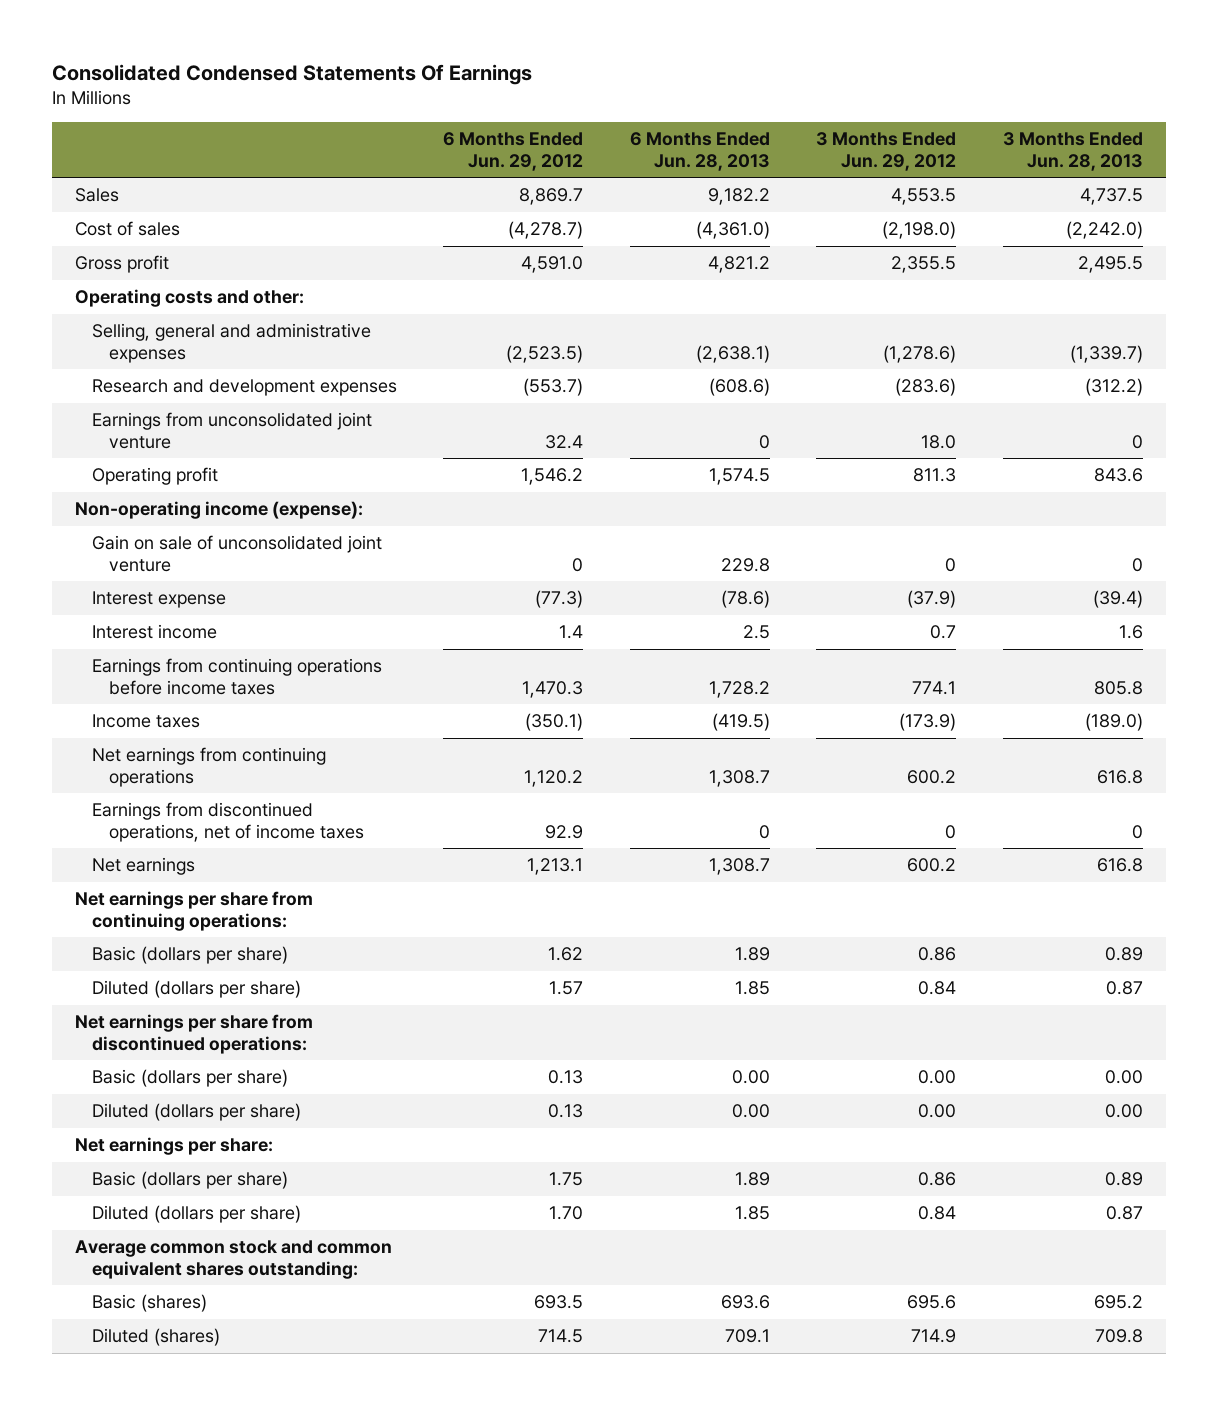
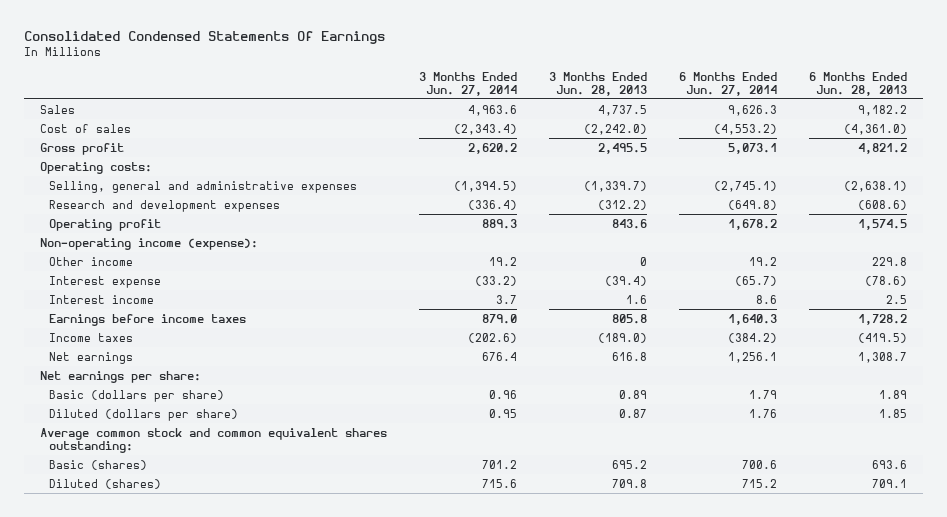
[443,132,584,171] 6 Months Ended Jun. 29, 2012 -> none
[816,132,957,171] 3 Months Ended Jun. 29, 2012 -> none
none -> [419,71,518,96] 3 Months Ended Jun. 27, 2014
none -> [679,71,778,96] 6 Months Ended Jun. 27, 2014
[74,289,304,308] Operating costs and other: -> [40,161,153,174] Operating costs:
[91,412,372,449] Earnings from unconsolidated joint venture -> none
[91,535,382,572] Gain on sale of unconsolidated joint venture -> [48,256,133,266] Other income
[91,658,382,695] Earnings from continuing operations before income taxes -> [48,313,246,326] Earnings before income taxes
[91,747,326,787] Net earnings from continuing operations -> none
[91,802,364,842] Earnings from discontinued operations, net of income taxes -> none
[74,891,313,931] Net earnings per share from continuing operations: -> none
[91,946,288,965] Basic (dollars per share) -> none
[91,980,301,999] Diluted (dollars per share) -> none
[74,1014,313,1054] Net earnings per share from discontinued operations: -> none
[91,1069,288,1088] Basic (dollars per share) -> none
[91,1103,301,1122] Diluted (dollars per share) -> none

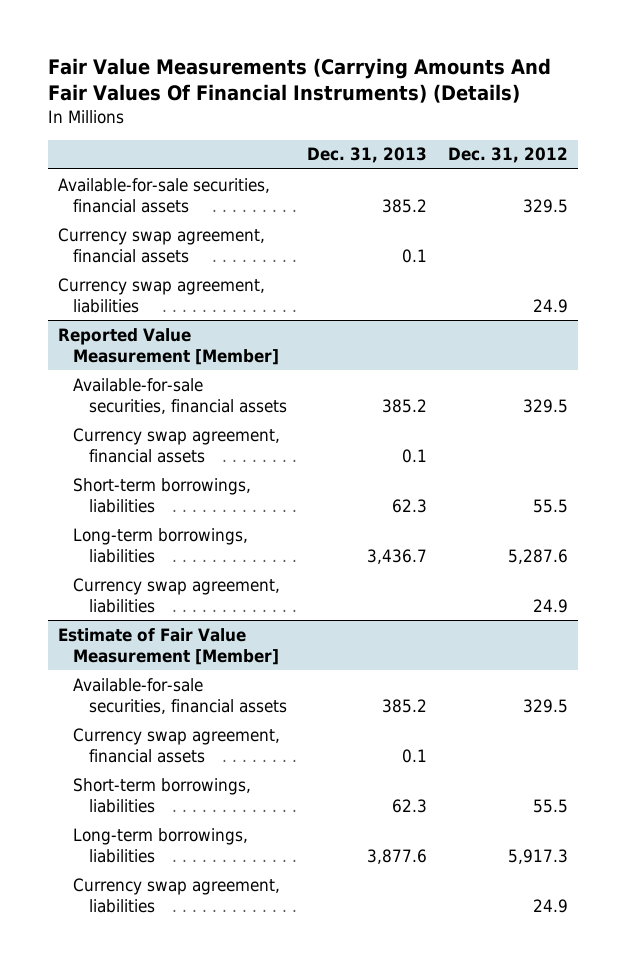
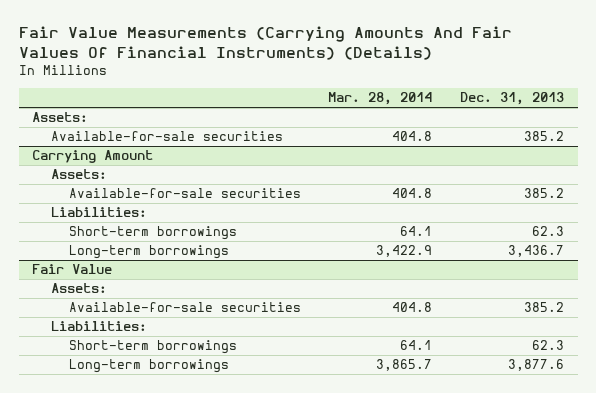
[447,147,568,164] Dec. 31, 2012 -> none
none -> [328,92,433,106] Mar. 28, 2014
[57,227,265,263] Currency swap agreement, financial assets -> none
[57,277,265,313] Currency swap agreement, liabilities -> none
[57,327,280,365] Reported Value Measurement [Member] -> none
[73,427,281,463] Currency swap agreement, financial assets -> none
[73,577,281,613] Currency swap agreement, liabilities -> none
[57,627,280,665] Estimate of Fair Value Measurement [Member] -> none
[73,727,281,763] Currency swap agreement, financial assets -> none
[73,877,281,913] Currency swap agreement, liabilities -> none
none -> [32,112,89,123] Assets:
[57,177,270,213] Available-for-sale securities, financial assets -> [50,131,283,142] Available-for-sale securities
none -> [32,150,154,164] Carrying Amount
none -> [50,169,107,180] Assets:
[73,377,287,414] Available-for-sale securities, financial assets -> [68,188,301,199] Available-for-sale securities
none -> [50,207,147,218] Liabilities:
[73,477,252,513] Short-term borrowings, liabilities -> [68,226,237,241] Short-term borrowings
[73,527,249,563] Long-term borrowings, liabilities -> [68,245,229,260] Long-term borrowings
none -> [32,264,113,275] Fair Value
none -> [50,283,107,294] Assets:
[73,677,287,714] Available-for-sale securities, financial assets -> [68,302,301,313] Available-for-sale securities
none -> [50,321,147,332] Liabilities:
[73,777,252,813] Short-term borrowings, liabilities -> [68,340,237,355] Short-term borrowings
[73,827,249,863] Long-term borrowings, liabilities -> [68,359,229,374] Long-term borrowings

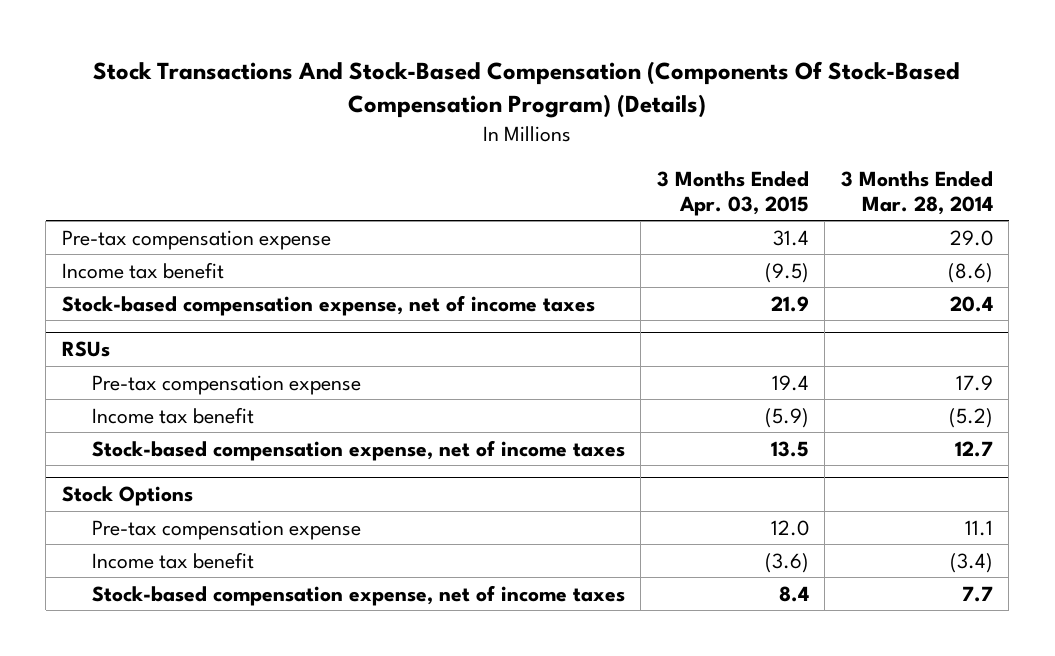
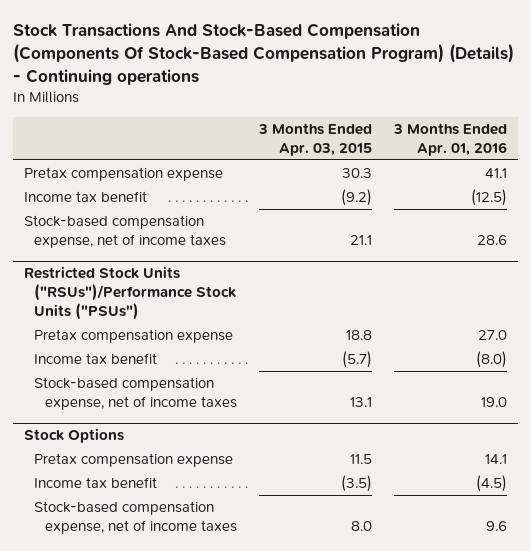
[93,60,961,118] Stock Transactions And Stock-Based Compensation (Components Of Stock-Based Compensation Program) (Details) -> [12,22,514,86] Stock Transactions And Stock-Based Compensation (Components Of Stock-Based Compensation Program) (Details) - Continuing operations
[840,170,993,215] 3 Months Ended Mar. 28, 2014 -> none
none -> [393,123,508,157] 3 Months Ended Apr. 01, 2016
[61,341,110,358] RSUs -> none
[61,229,331,250] Pre-tax compensation expense -> [23,166,223,181] Pretax compensation expense
[772,229,809,246] 31.4 -> [342,167,373,178] 30.3
[764,262,809,283] (9.5) -> [341,188,373,206] (9.2)
[770,295,809,312] 21.9 -> [350,234,373,245] 21.1
none -> [23,266,237,320] Restricted Stock Units ("RSUs")/Performance Stock Units ("PSUs")
[91,374,361,395] Pre-tax compensation expense -> [34,328,234,343] Pretax compensation expense
[771,374,809,391] 19.4 -> [346,329,373,340] 18.8
[764,407,809,428] (5.9) -> [342,350,373,368] (5.7)
[770,440,809,457] 13.5 -> [350,396,373,407] 13.1
[91,519,361,540] Pre-tax compensation expense -> [34,452,234,467] Pretax compensation expense
[770,519,809,536] 12.0 -> [350,453,373,464] 11.5
[764,552,809,573] (3.6) -> [341,474,373,492] (3.5)
[778,585,809,602] 8.4 -> [351,520,373,531] 8.0

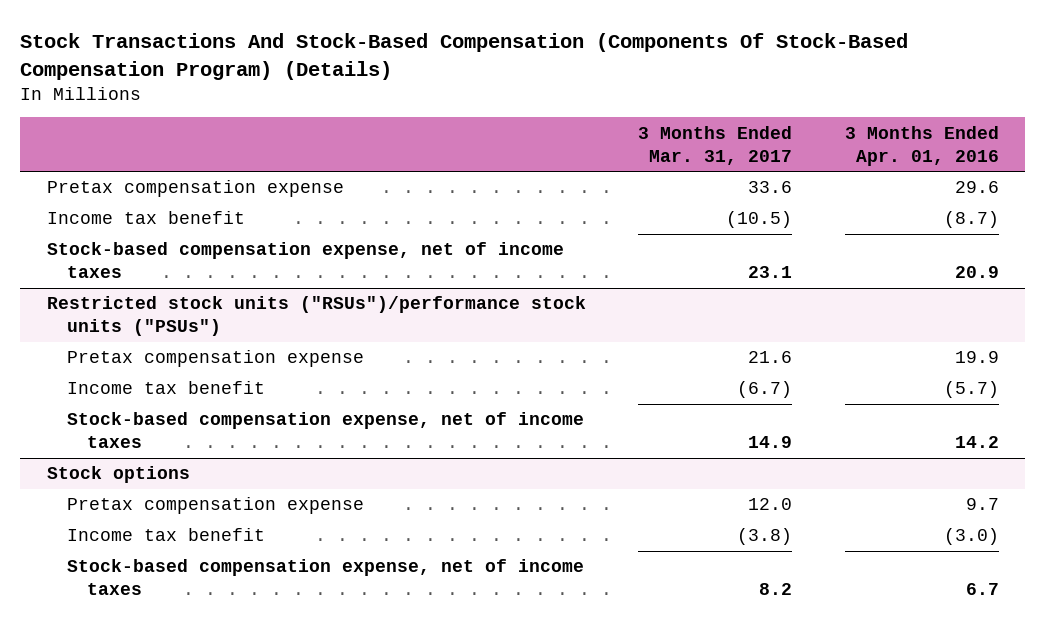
[12,22,514,86] Stock Transactions And Stock-Based Compensation (Components Of Stock-Based Compensation Program) (Details) - Continuing operations -> [20,32,909,80] Stock Transactions And Stock-Based Compensation (Components Of Stock-Based Compensation Program) (Details)
[258,123,373,157] 3 Months Ended Apr. 03, 2015 -> none
none -> [638,125,793,165] 3 Months Ended Mar. 31, 2017
[485,167,508,178] 41.1 -> [955,181,1000,194] 29.6
[471,188,508,206] (12.5) -> [944,211,1000,229] (8.7)
[477,234,508,245] 28.6 -> [955,266,1000,279] 20.9
[23,266,237,320] Restricted Stock Units ("RSUs")/Performance Stock Units ("PSUs") -> [46,296,586,337] Restricted stock units ("RSUs")/performance stock units ("PSUs")
[478,329,508,340] 27.0 -> [955,351,1000,364] 19.9
[476,350,508,368] (8.0) -> [944,381,1000,399] (5.7)
[481,396,508,407] 19.0 -> [955,436,1000,449] 14.2
[23,428,124,444] Stock Options -> [46,466,190,484] Stock options
[485,453,508,464] 14.1 -> [966,498,1000,511] 9.7
[476,474,508,492] (4.5) -> [944,528,1000,546] (3.0)
[486,520,508,531] 9.6 -> [966,583,1000,596] 6.7

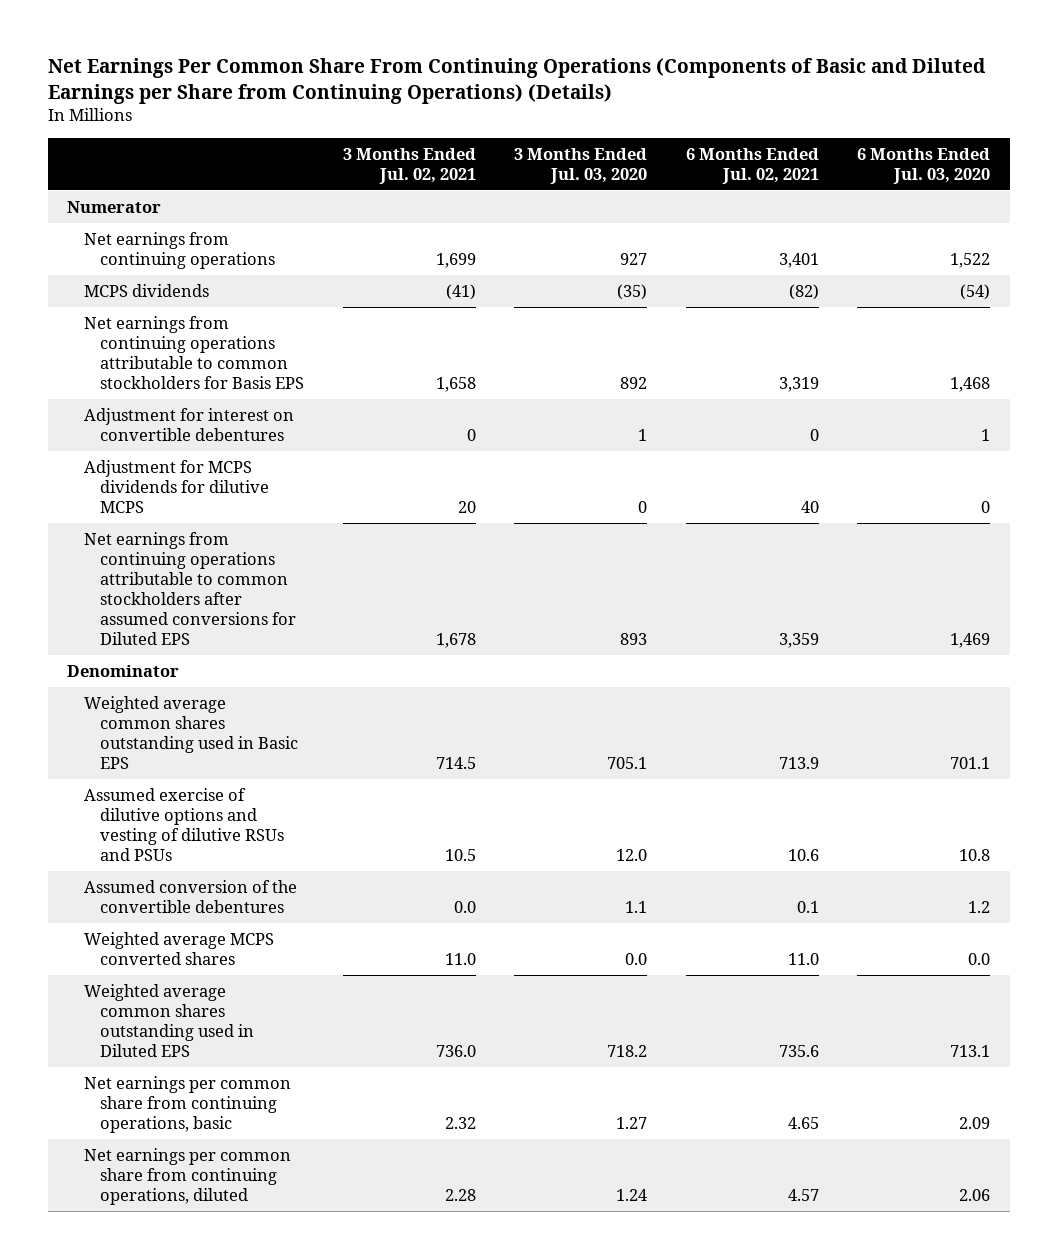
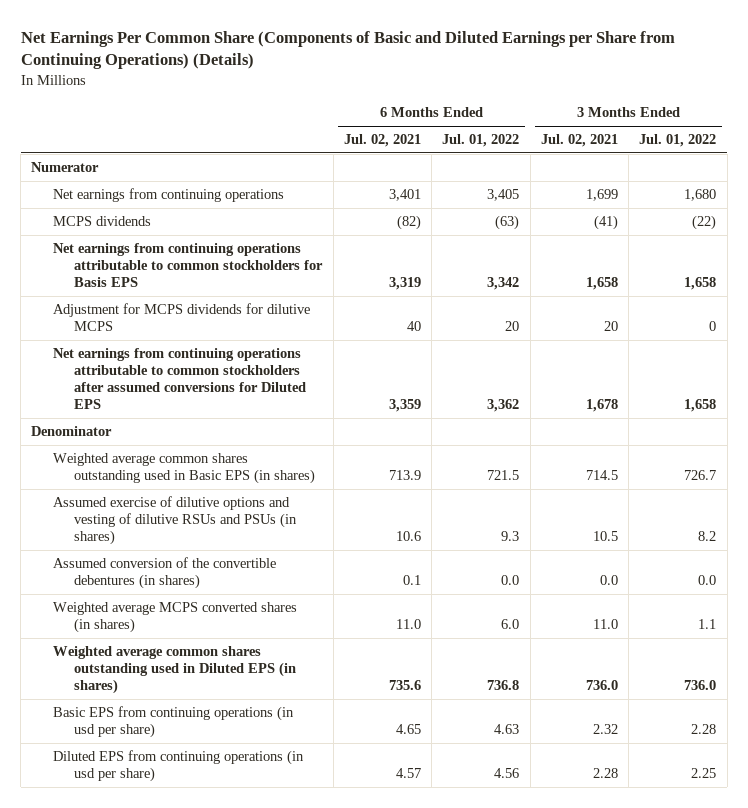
[47,58,986,105] Net Earnings Per Common Share From Continuing Operations (Components of Basic and Diluted Earnings per Share from Continuing Operations) (Details) -> [20,30,675,70] Net Earnings Per Common Share (Components of Basic and Diluted Earnings per Share from Continuing Operations) (Details)
[514,147,648,184] 3 Months Ended Jul. 03, 2020 -> none
[857,147,991,184] 6 Months Ended Jul. 03, 2020 -> none
none -> [442,134,520,148] Jul. 01, 2022
none -> [639,134,717,148] Jul. 01, 2022
[83,407,294,441] Adjustment for interest on convertible debentures -> none
[83,695,298,770] Weighted average common shares outstanding used in Basic EPS -> [52,453,316,485] Weighted average common shares outstanding used in Basic EPS (in shares)
[83,787,284,862] Assumed exercise of dilutive options and vesting of dilutive RSUs and PSUs -> [52,496,298,546] Assumed exercise of dilutive options and vesting of dilutive RSUs and PSUs (in shares)
[83,879,297,913] Assumed conversion of the convertible debentures -> [52,557,276,590] Assumed conversion of the convertible debentures (in shares)
[83,931,274,965] Weighted average MCPS converted shares -> [52,602,297,634] Weighted average MCPS converted shares (in shares)
[83,983,254,1058] Weighted average common shares outstanding used in Diluted EPS -> [52,646,297,695] Weighted average common shares outstanding used in Diluted EPS (in shares)
[83,1075,291,1134] Net earnings per common share from continuing operations, basic -> [52,706,294,739] Basic EPS from continuing operations (in usd per share)
[83,1147,291,1206] Net earnings per common share from continuing operations, diluted -> [52,750,304,783] Diluted EPS from continuing operations (in usd per share)

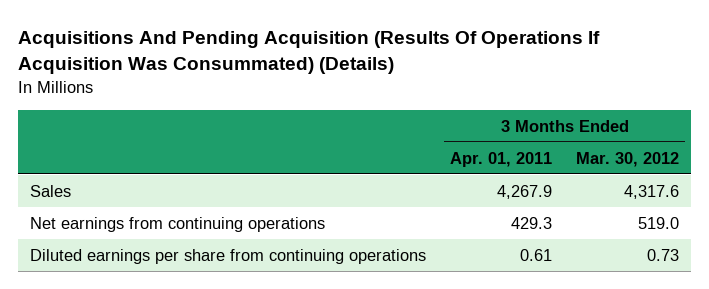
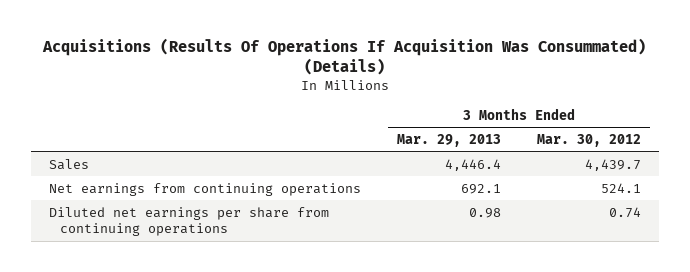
[18,31,601,75] Acquisitions And Pending Acquisition (Results Of Operations If Acquisition Was Consummated) (Details) -> [42,37,647,76] Acquisitions (Results Of Operations If Acquisition Was Consummated) (Details)
[450,151,553,167] Apr. 01, 2011 -> none
none -> [397,134,502,148] Mar. 29, 2013
[623,184,679,199] 4,317.6 -> [584,158,641,171] 4,439.7
[637,216,679,229] 519.0 -> [600,182,641,193] 524.1
[30,248,427,264] Diluted earnings per share from continuing operations -> [49,206,330,237] Diluted net earnings per share from continuing operations
[646,248,679,261] 0.73 -> [608,206,641,218] 0.74

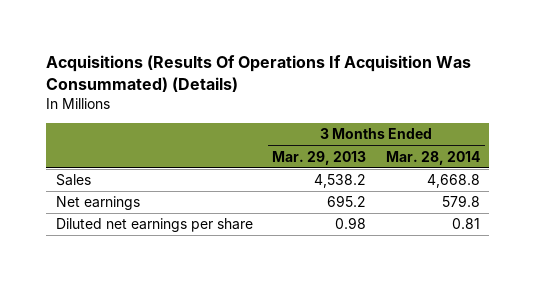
[536,134,641,148] Mar. 30, 2012 -> none
none -> [385,150,480,165] Mar. 28, 2014
[445,158,502,171] 4,446.4 -> [314,174,367,189] 4,538.2
[49,182,362,196] Net earnings from continuing operations -> [56,196,141,211] Net earnings
[461,183,502,194] 692.1 -> [327,195,367,208] 695.2
[49,206,330,237] Diluted net earnings per share from continuing operations -> [56,218,254,233] Diluted net earnings per share

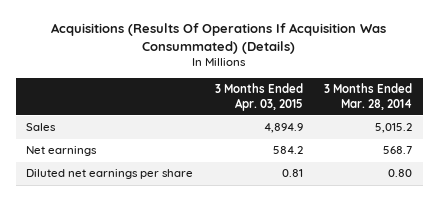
[272,150,367,165] Mar. 29, 2013 -> none
none -> [214,83,303,111] 3 Months Ended Apr. 03, 2015
[426,174,480,189] 4,668.8 -> [374,123,412,134] 5,015.2
[441,195,480,208] 579.8 -> [382,146,412,155] 568.7
[451,218,480,230] 0.81 -> [387,169,412,178] 0.80

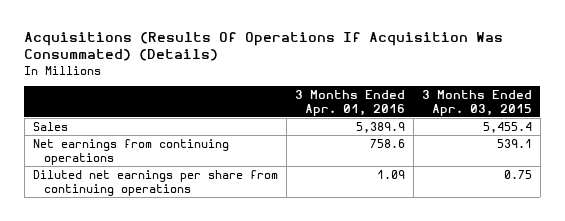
[323,83,412,110] 3 Months Ended Mar. 28, 2014 -> none
none -> [294,89,405,116] 3 Months Ended Apr. 01, 2016
[263,123,303,134] 4,894.9 -> [482,121,532,133] 5,455.4
[26,146,98,157] Net earnings -> [32,138,229,165] Net earnings from continuing operations
[272,146,303,155] 584.2 -> [496,138,532,148] 539.1
[26,169,194,180] Diluted net earnings per share -> [32,169,278,196] Diluted net earnings per share from continuing operations
[281,169,303,178] 0.81 -> [503,169,532,179] 0.75

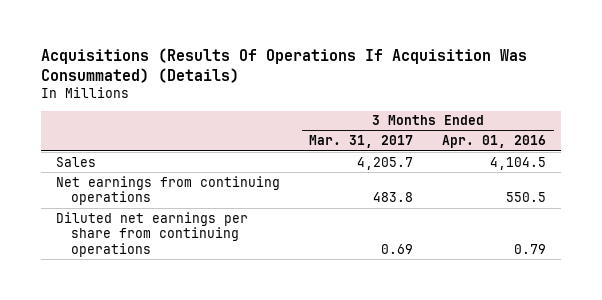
[421,89,532,116] 3 Months Ended Apr. 03, 2015 -> none
none -> [309,135,414,149] Mar. 31, 2017
[355,121,405,133] 5,389.9 -> [490,156,547,170] 4,104.5
[369,138,405,148] 758.6 -> [506,192,547,203] 550.5
[376,169,405,179] 1.09 -> [514,244,547,255] 0.79

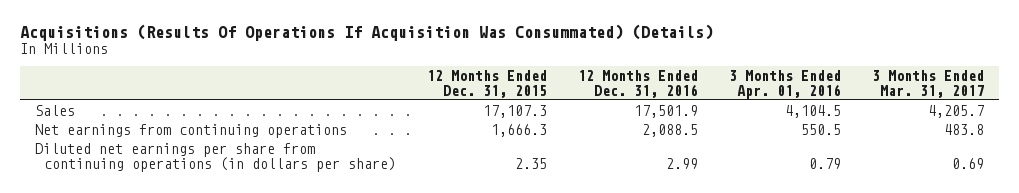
none -> [427,69,548,98] 12 Months Ended Dec. 31, 2015
none -> [578,69,699,98] 12 Months Ended Dec. 31, 2016
[55,211,248,258] Diluted net earnings per share from continuing operations -> [35,142,397,172] Diluted net earnings per share from continuing operations (in dollars per share)

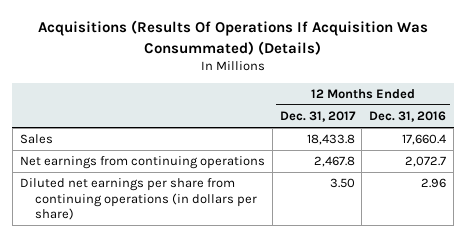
[427,69,548,98] 12 Months Ended Dec. 31, 2015 -> none
[729,69,842,99] 3 Months Ended Apr. 01, 2016 -> none
[871,69,984,98] 3 Months Ended Mar. 31, 2017 -> none
none -> [279,111,356,123] Dec. 31, 2017
[634,104,699,118] 17,501.9 -> [402,134,447,146] 17,660.4
[642,123,699,137] 2,088.5 -> [405,156,447,168] 2,072.7
[666,157,699,169] 2.99 -> [421,178,447,189] 2.96

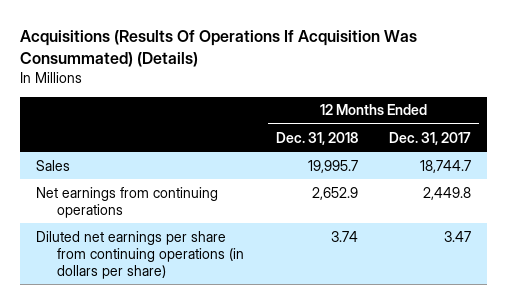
[369,111,447,123] Dec. 31, 2016 -> none
none -> [275,131,358,145] Dec. 31, 2018
[306,134,355,146] 18,433.8 -> [420,159,472,173] 18,744.7
[313,156,355,168] 2,467.8 -> [423,186,472,200] 2,449.8
[329,178,355,189] 3.50 -> [444,230,472,242] 3.47

